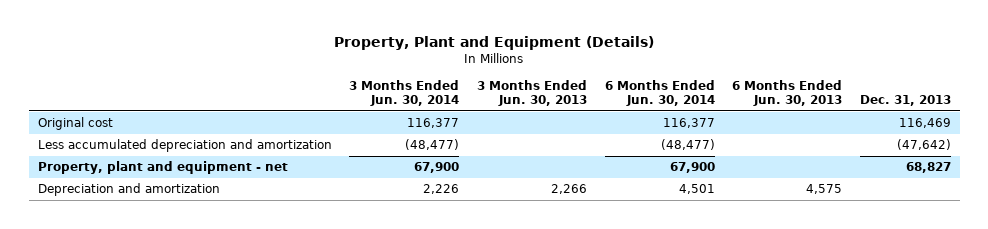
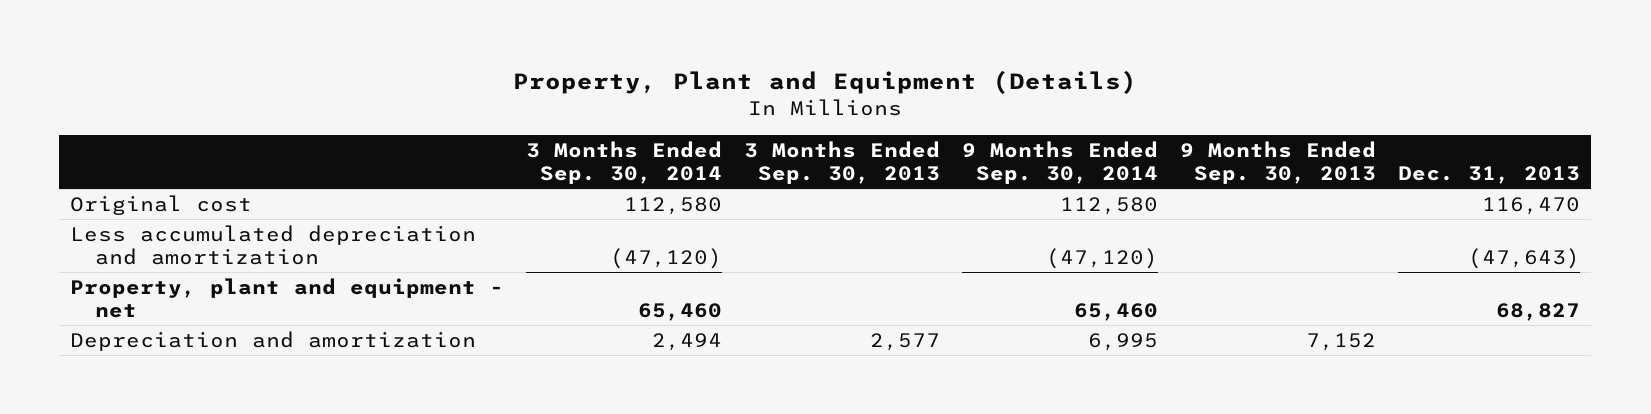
[349,79,460,106] 3 Months Ended Jun. 30, 2014 -> none
[476,79,587,106] 3 Months Ended Jun. 30, 2013 -> none
[604,79,715,106] 6 Months Ended Jun. 30, 2014 -> none
[732,79,843,106] 6 Months Ended Jun. 30, 2013 -> none
none -> [526,140,723,184] 3 Months Ended Sep. 30, 2014
none -> [744,140,941,184] 3 Months Ended Sep. 30, 2013
none -> [962,140,1159,184] 9 Months Ended Sep. 30, 2014
none -> [1180,140,1377,184] 9 Months Ended Sep. 30, 2013
[898,118,951,129] 116,469 -> [1482,196,1581,215] 116,470
[896,139,951,151] (47,642) -> [1468,248,1581,270] (47,643)

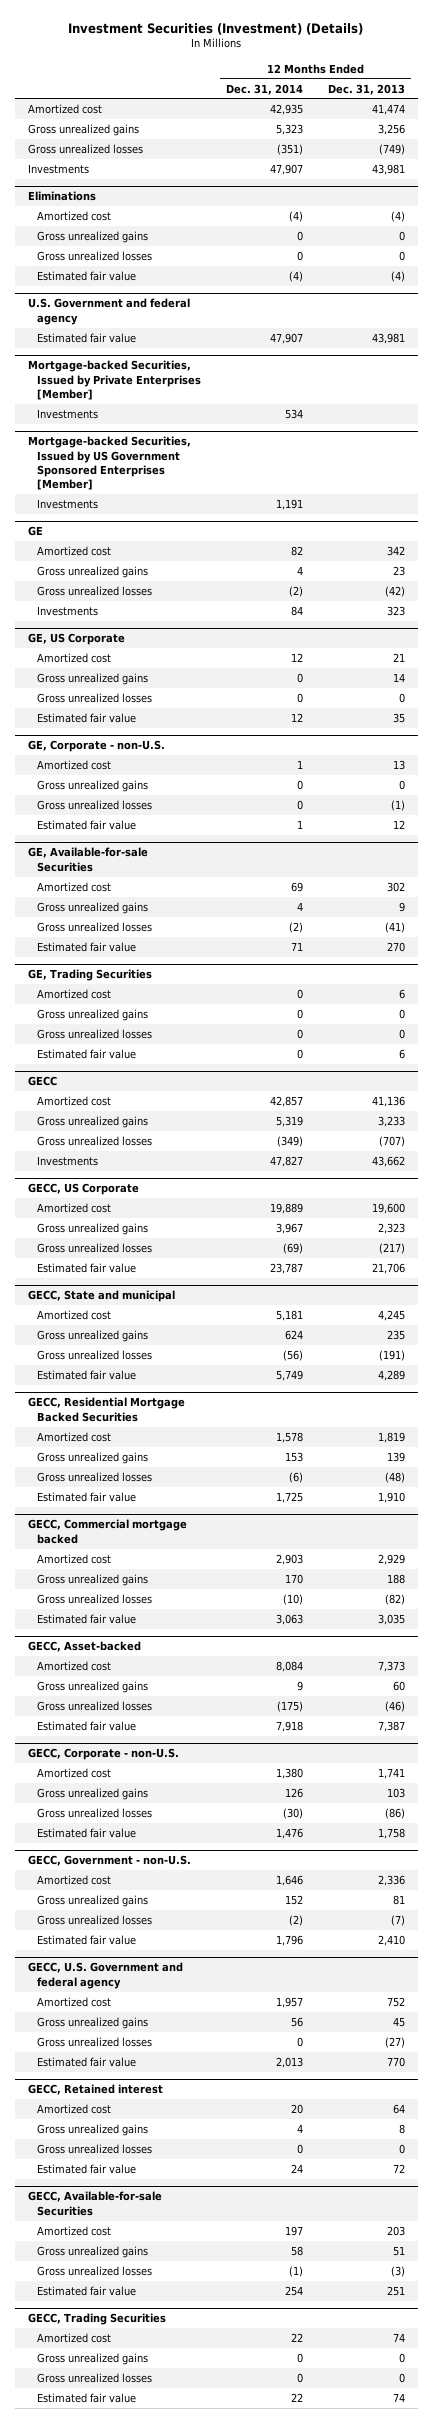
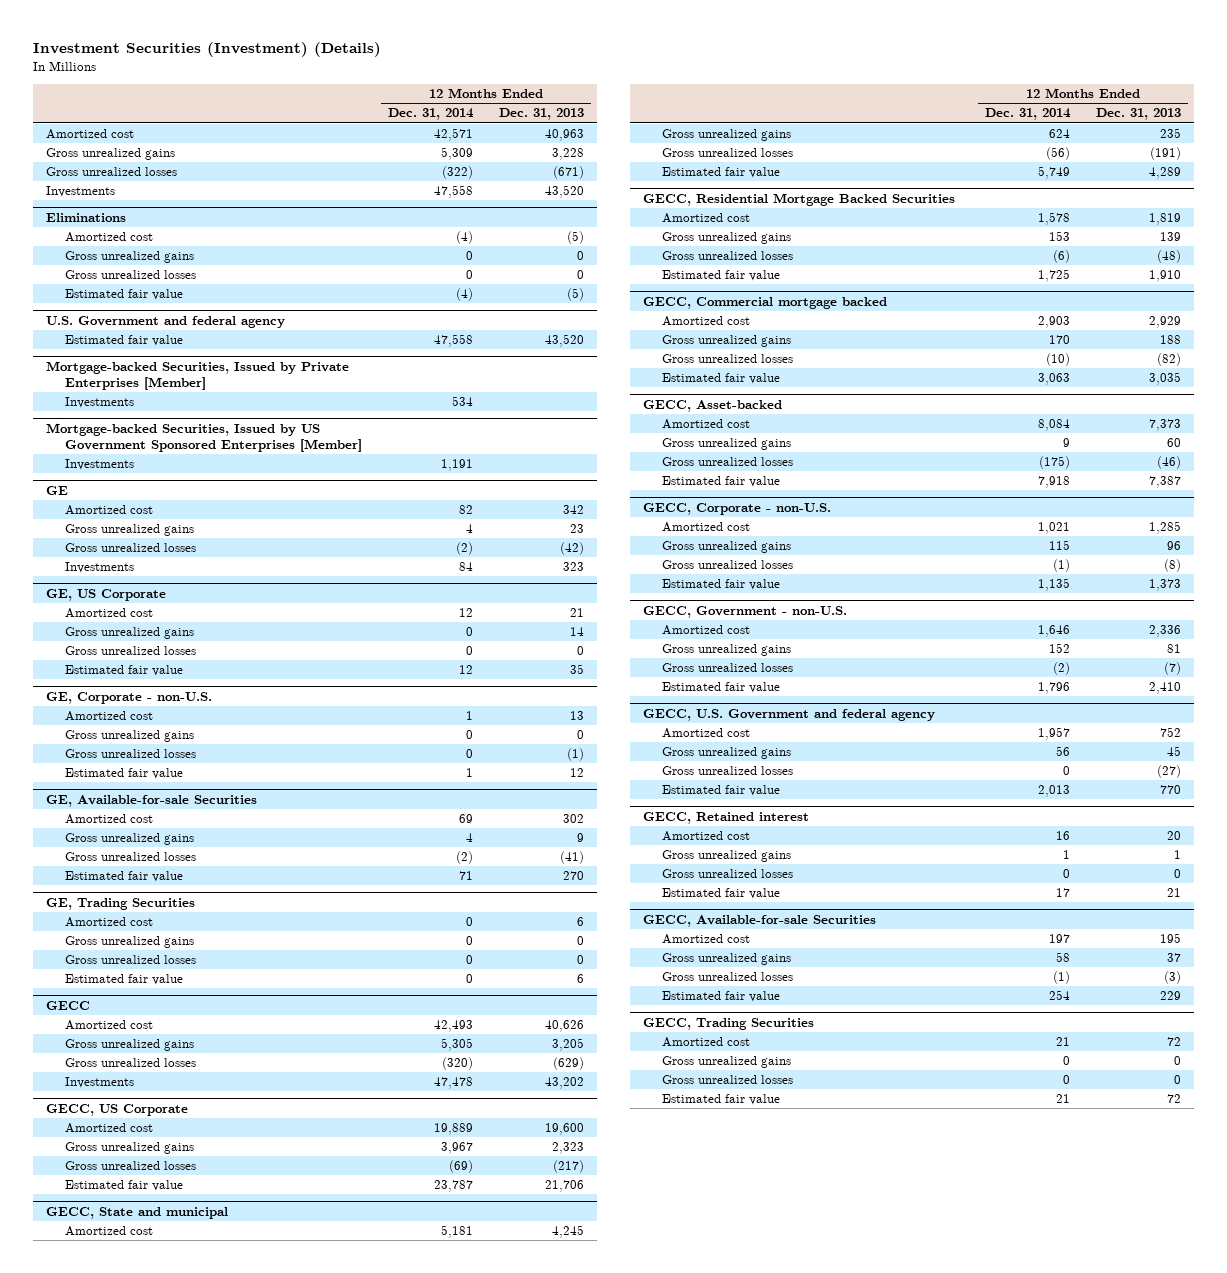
[270,104,304,116] 42,935 -> [433,128,473,142] 42,571
[372,104,406,116] 41,474 -> [545,129,585,142] 40,963
[276,124,304,136] 5,323 -> [440,147,473,161] 5,309
[378,124,406,136] 3,256 -> [552,148,585,161] 3,228
[277,144,304,156] (351) -> [441,166,473,180] (322)
[379,144,406,156] (749) -> [553,166,585,180] (671)
[270,164,304,176] 47,907 -> [433,185,473,199] 47,558
[372,164,406,176] 43,981 -> [545,185,585,199] 43,520
[391,211,406,223] (4) -> [567,231,585,245] (5)
[391,271,406,283] (4) -> [567,288,585,302] (5)
[270,333,304,345] 47,907 -> [433,334,473,348] 47,558
[372,333,406,345] 43,981 -> [545,334,585,348] 43,520
[270,1096,304,1108] 42,857 -> [433,1020,473,1033] 42,493
[372,1096,406,1108] 41,136 -> [545,1020,585,1033] 40,626
[276,1116,304,1128] 5,319 -> [440,1038,473,1052] 5,305
[378,1116,406,1128] 3,233 -> [552,1038,585,1052] 3,205
[277,1136,304,1148] (349) -> [441,1057,473,1071] (320)
[379,1136,406,1148] (707) -> [553,1057,585,1071] (629)
[270,1156,304,1168] 47,827 -> [433,1077,473,1090] 47,478
[372,1156,406,1168] 43,662 -> [545,1077,585,1090] 43,202
[276,1768,304,1780] 1,380 -> [1037,522,1070,535] 1,021
[378,1768,406,1780] 1,741 -> [1149,521,1182,535] 1,285
[285,1788,304,1799] 126 -> [1048,540,1070,551] 115
[387,1788,406,1799] 103 -> [1167,541,1182,551] 96
[283,1808,304,1820] (30) -> [1052,559,1070,573] (1)
[385,1808,406,1820] (86) -> [1164,559,1182,573] (8)
[276,1828,304,1840] 1,476 -> [1037,578,1070,592] 1,135
[378,1828,406,1840] 1,758 -> [1149,579,1182,592] 1,373
[291,2104,304,2115] 20 -> [1055,831,1070,841] 16
[393,2104,406,2115] 64 -> [1167,831,1182,841] 20
[297,2124,304,2134] 4 -> [1062,850,1070,860] 1
[399,2124,406,2135] 8 -> [1174,850,1182,860] 1
[291,2164,304,2174] 24 -> [1055,888,1070,898] 17
[393,2164,406,2174] 72 -> [1167,888,1182,898] 21
[387,2226,406,2237] 203 -> [1160,933,1182,944] 195
[393,2246,406,2257] 51 -> [1167,953,1182,963] 37
[387,2286,406,2297] 251 -> [1160,991,1182,1001] 229
[291,2333,304,2343] 22 -> [1055,1037,1070,1047] 21
[393,2333,406,2343] 74 -> [1167,1037,1182,1047] 72
[291,2393,304,2403] 22 -> [1055,1094,1070,1104] 21
[393,2393,406,2403] 74 -> [1167,1094,1182,1104] 72

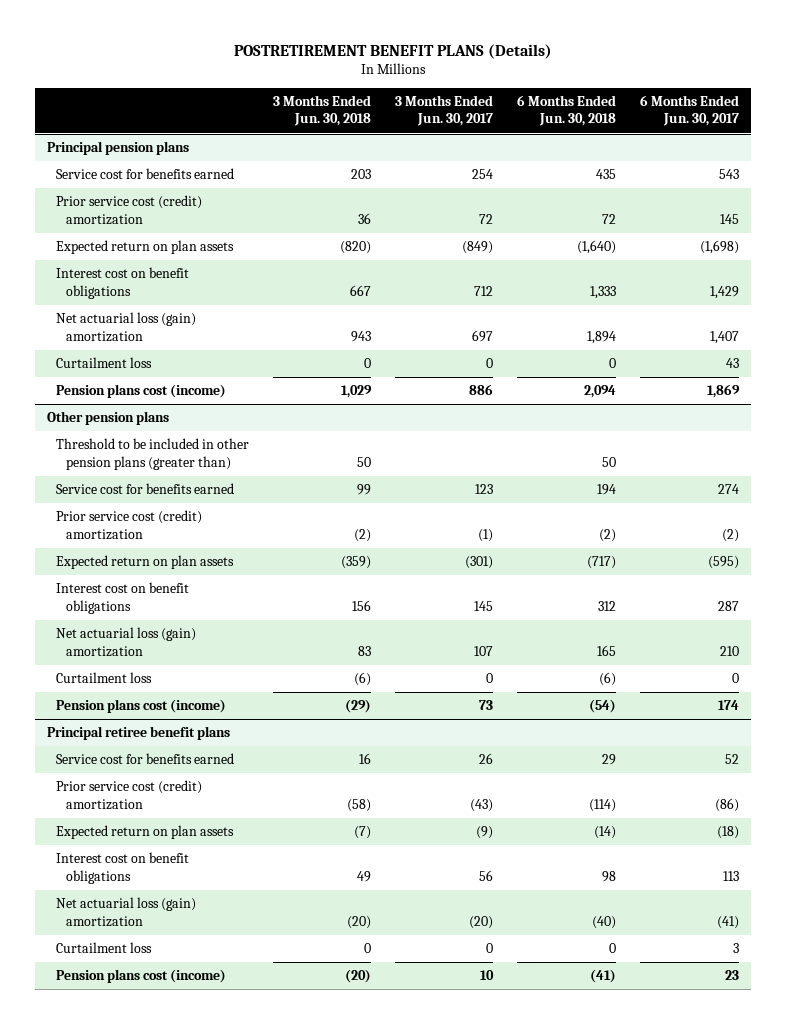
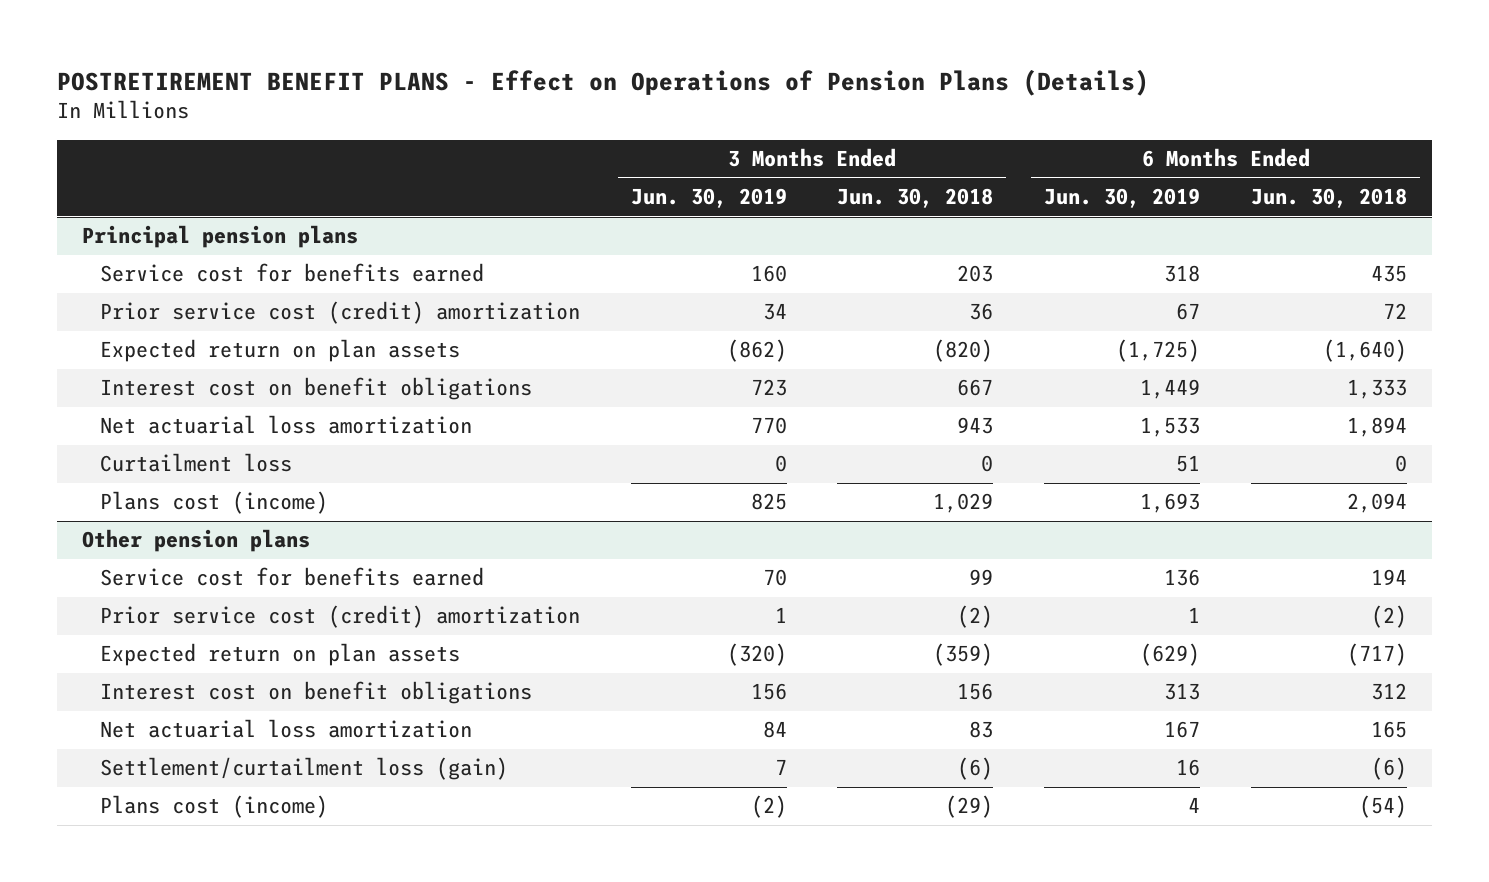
[234,43,553,59] POSTRETIREMENT BENEFIT PLANS (Details) -> [56,68,1149,96] POSTRETIREMENT BENEFIT PLANS - Effect on Operations of Pension Plans (Details)
[395,95,494,127] 3 Months Ended Jun. 30, 2017 -> none
[640,95,740,127] 6 Months Ended Jun. 30, 2017 -> none
none -> [630,188,787,209] Jun. 30, 2019
none -> [1044,188,1201,209] Jun. 30, 2019
[56,312,197,342] Net actuarial loss (gain) amortization -> [99,415,472,435] Net actuarial loss amortization
[56,384,227,399] Pension plans cost (income) -> [99,491,328,515] Plans cost (income)
[56,438,250,470] Threshold to be included in other pension plans (greater than) -> none
[46,726,230,741] Principal retiree benefit plans -> none
[56,753,235,765] Service cost for benefits earned -> none
[56,780,203,810] Prior service cost (credit) amortization -> none
[56,825,235,840] Expected return on plan assets -> none
[56,852,190,884] Interest cost on benefit obligations -> none
[56,897,197,927] Net actuarial loss (gain) amortization -> none
[56,942,153,954] Curtailment loss -> none
[56,969,227,984] Pension plans cost (income) -> none
[56,627,197,657] Net actuarial loss (gain) amortization -> [99,719,472,739] Net actuarial loss amortization
[56,672,153,684] Curtailment loss -> [99,757,508,781] Settlement/curtailment loss (gain)
[56,699,227,714] Pension plans cost (income) -> [99,795,328,819] Plans cost (income)

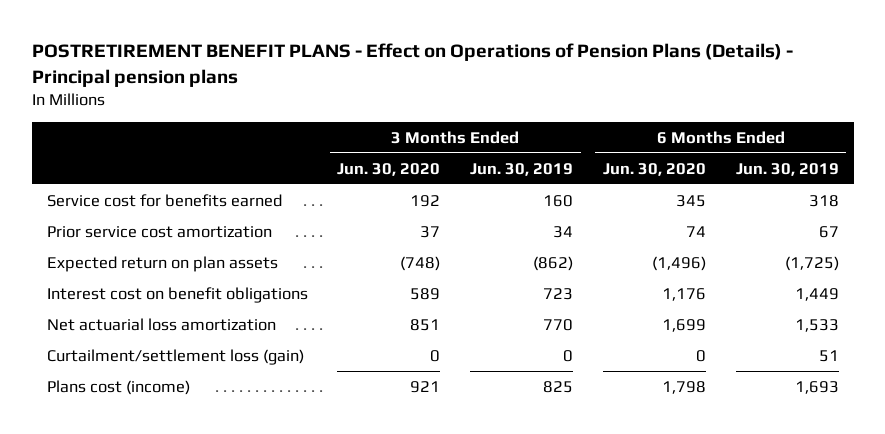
[56,68,1149,96] POSTRETIREMENT BENEFIT PLANS - Effect on Operations of Pension Plans (Details) -> [31,43,793,88] POSTRETIREMENT BENEFIT PLANS - Effect on Operations of Pension Plans (Details) - Principal pension plans
[837,188,994,209] Jun. 30, 2018 -> none
[1251,188,1408,209] Jun. 30, 2018 -> none
none -> [337,162,441,176] Jun. 30, 2020
none -> [602,162,706,176] Jun. 30, 2020
[81,225,358,249] Principal pension plans -> none
[99,301,580,325] Prior service cost (credit) amortization -> [46,225,272,238] Prior service cost amortization
[99,453,292,473] Curtailment loss -> [46,348,304,365] Curtailment/settlement loss (gain)
[81,529,310,553] Other pension plans -> none
[99,567,484,587] Service cost for benefits earned -> none
[99,605,580,629] Prior service cost (credit) amortization -> none
[99,643,460,667] Expected return on plan assets -> none
[99,681,532,705] Interest cost on benefit obligations -> none
[99,719,472,739] Net actuarial loss amortization -> none
[99,757,508,781] Settlement/curtailment loss (gain) -> none
[99,795,328,819] Plans cost (income) -> none

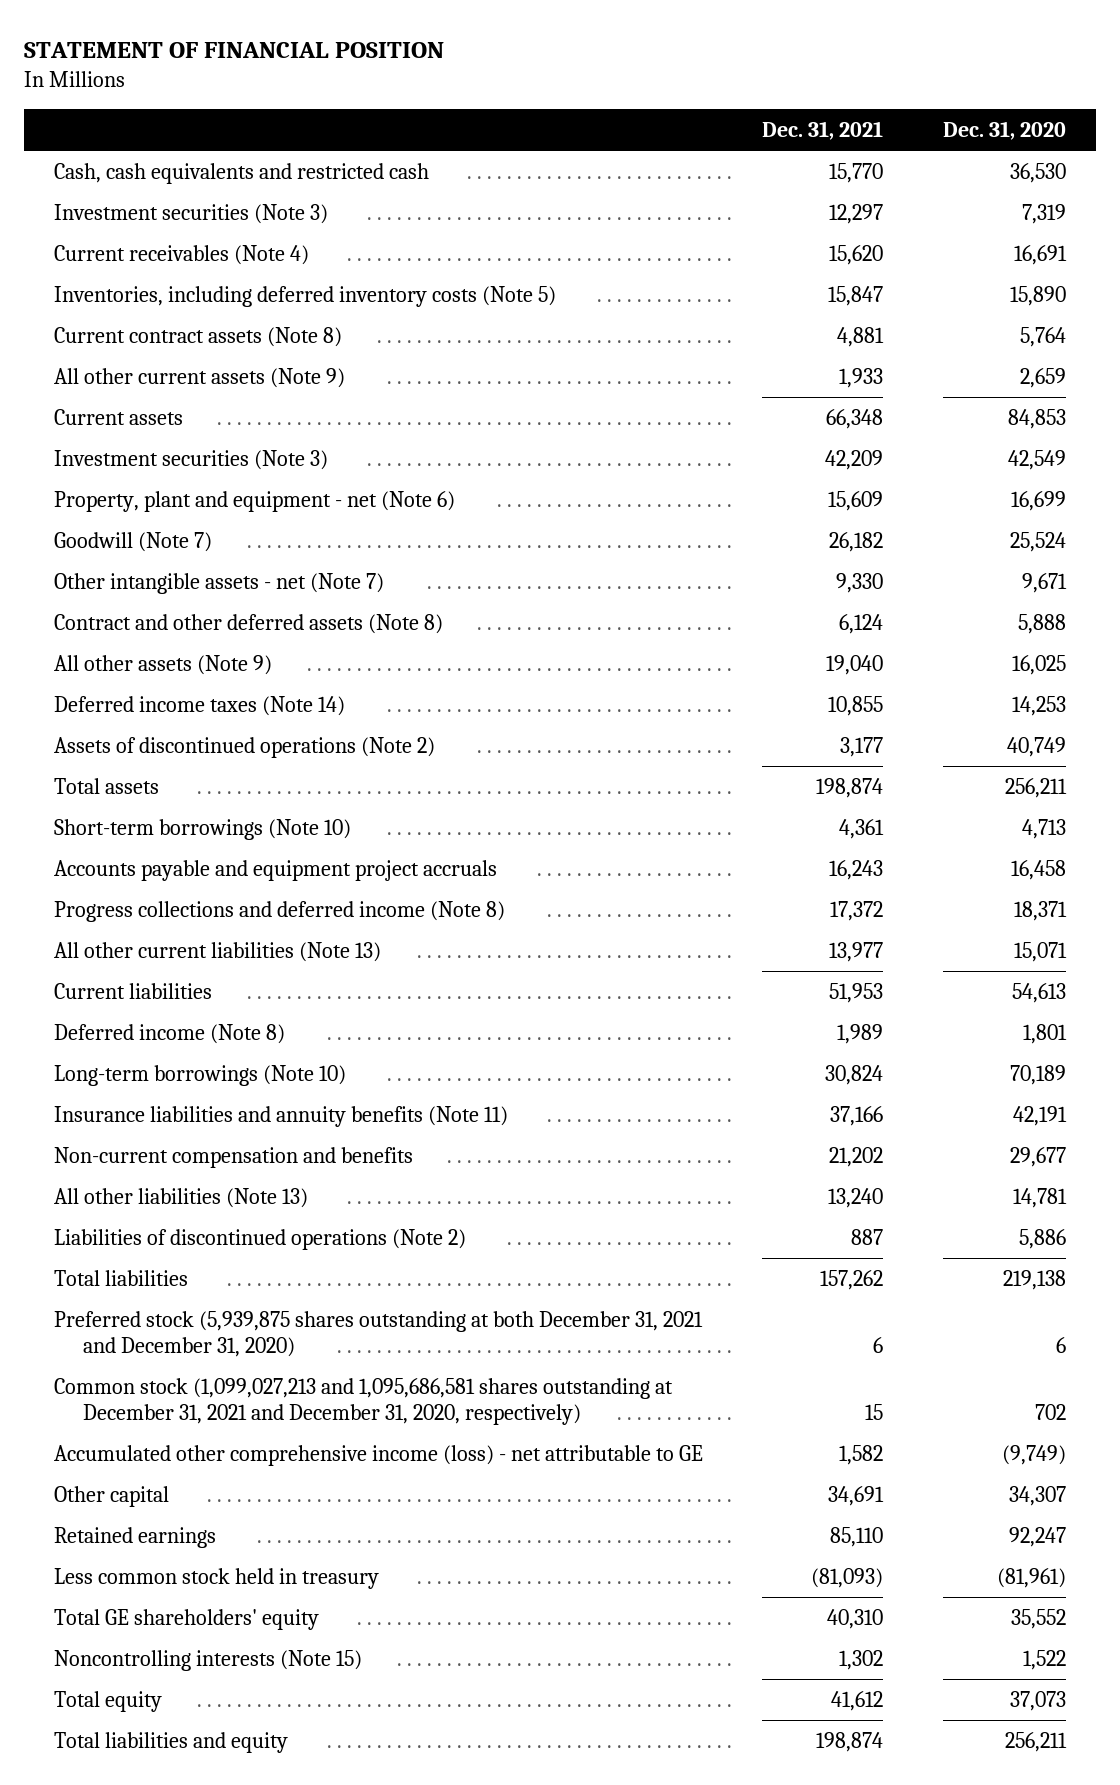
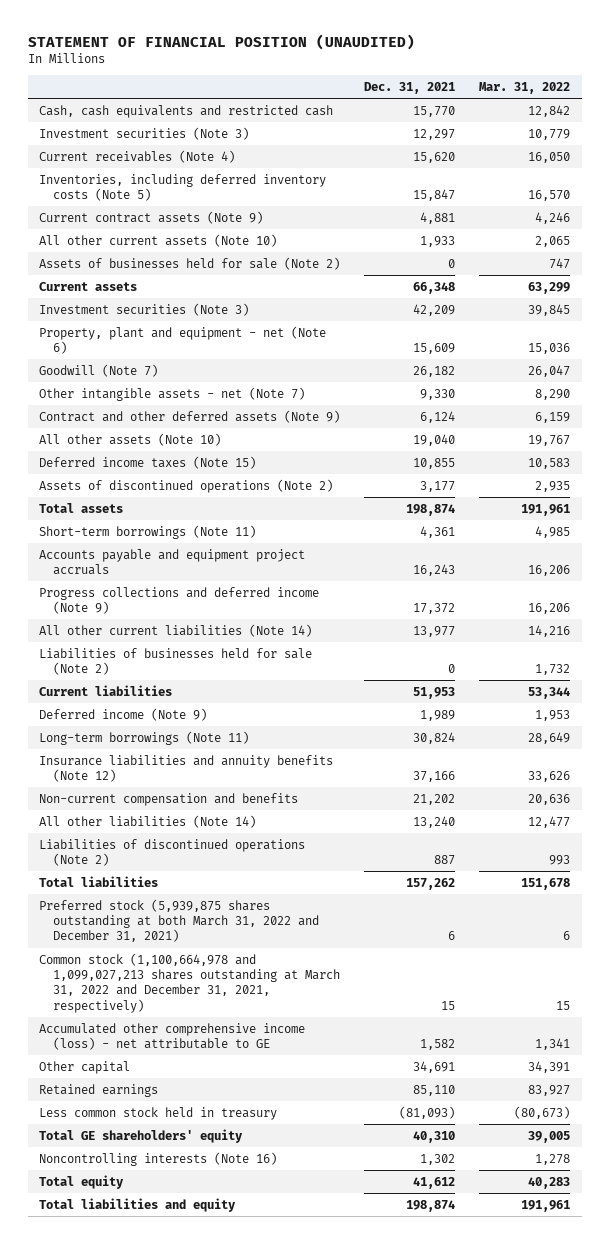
[23,41,444,58] STATEMENT OF FINANCIAL POSITION -> [27,33,415,50] STATEMENT OF FINANCIAL POSITION (UNAUDITED)
[943,121,1067,141] Dec. 31, 2020 -> none
none -> [478,81,570,94] Mar. 31, 2022
[53,327,342,348] Current contract assets (Note 8) -> [39,210,264,224] Current contract assets (Note 9)
[53,368,345,389] All other current assets (Note 9) -> [39,233,278,247] All other current assets (Note 10)
none -> [39,256,341,270] Assets of businesses held for sale (Note 2)
[53,614,443,635] Contract and other deferred assets (Note 8) -> [39,409,341,423] Contract and other deferred assets (Note 9)
[53,655,272,676] All other assets (Note 9) -> [39,432,222,446] All other assets (Note 10)
[53,696,345,717] Deferred income taxes (Note 14) -> [39,455,257,469] Deferred income taxes (Note 15)
[53,819,351,841] Short-term borrowings (Note 10) -> [39,524,257,539] Short-term borrowings (Note 11)
[53,901,505,923] Progress collections and deferred income (Note 8) -> [39,586,320,615] Progress collections and deferred income (Note 9)
[53,942,381,963] All other current liabilities (Note 13) -> [39,623,313,637] All other current liabilities (Note 14)
none -> [39,647,313,676] Liabilities of businesses held for sale (Note 2)
[53,1024,285,1045] Deferred income (Note 8) -> [39,707,208,721] Deferred income (Note 9)
[53,1065,346,1087] Long-term borrowings (Note 10) -> [39,730,250,745] Long-term borrowings (Note 11)
[53,1106,508,1128] Insurance liabilities and annuity benefits (Note 11) -> [39,754,334,783] Insurance liabilities and annuity benefits (Note 12)
[53,1188,308,1209] All other liabilities (Note 13) -> [39,814,257,828] All other liabilities (Note 14)
[53,1311,703,1357] Preferred stock (5,939,875 shares outstanding at both December 31, 2021 and December 31, 2020) -> [39,898,320,943] Preferred stock (5,939,875 shares outstanding at both March 31, 2022 and December 31, 2021)
[53,1378,673,1425] Common stock (1,099,027,213 and 1,095,686,581 shares outstanding at December 31, 2021 and December 31, 2020, respectively) -> [39,952,341,1013] Common stock (1,100,664,978 and 1,099,027,213 shares outstanding at March 31, 2022 and December 31, 2021, respectively)
[53,1650,362,1672] Noncontrolling interests (Note 15) -> [39,1151,278,1166] Noncontrolling interests (Note 16)

